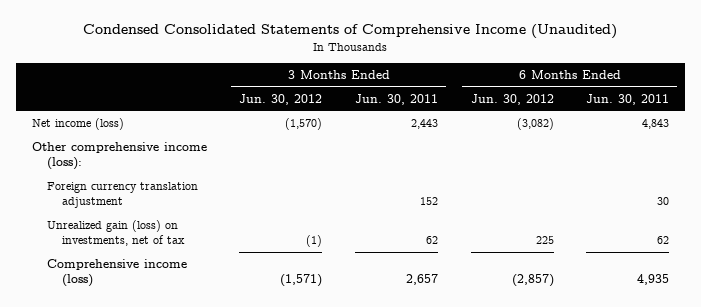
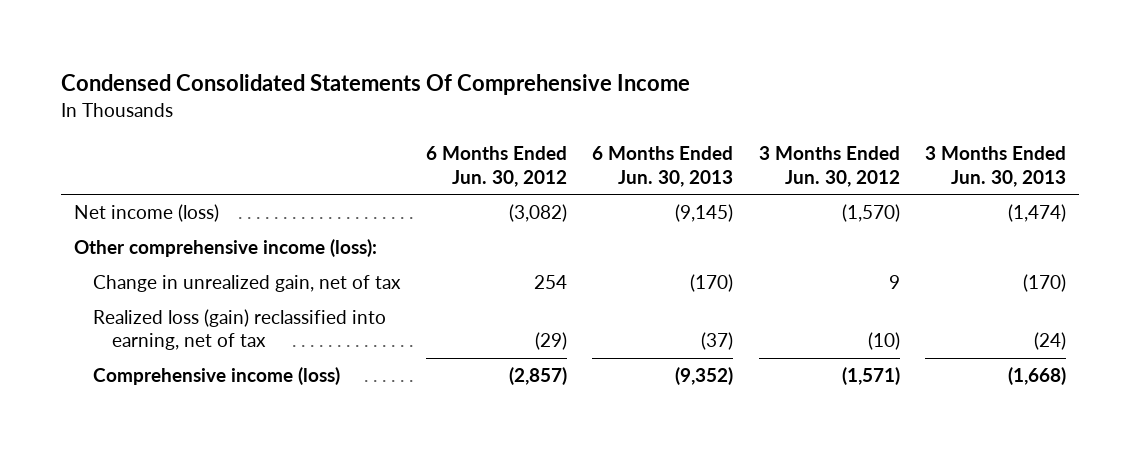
[83,24,618,40] Condensed Consolidated Statements of Comprehensive Income (Unaudited) -> [61,74,691,96] Condensed Consolidated Statements Of Comprehensive Income
[354,93,438,105] Jun. 30, 2011 -> none
[586,93,670,105] Jun. 30, 2011 -> none
none -> [592,146,734,187] 6 Months Ended Jun. 30, 2013
none -> [925,146,1067,187] 3 Months Ended Jun. 30, 2013
[46,182,198,209] Foreign currency translation adjustment -> none
[46,220,186,247] Unrealized gain (loss) on investments, net of tax -> [93,275,402,293] Change in unrealized gain, net of tax
[306,235,323,248] (1) -> [888,275,900,290] 9
[535,236,554,245] 225 -> [533,275,567,290] 254
none -> [93,309,387,351] Realized loss (gain) reclassified into earning, net of tax

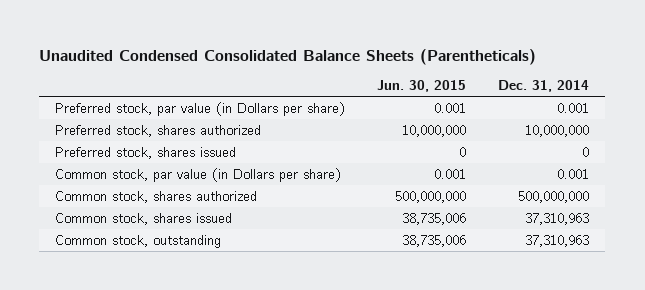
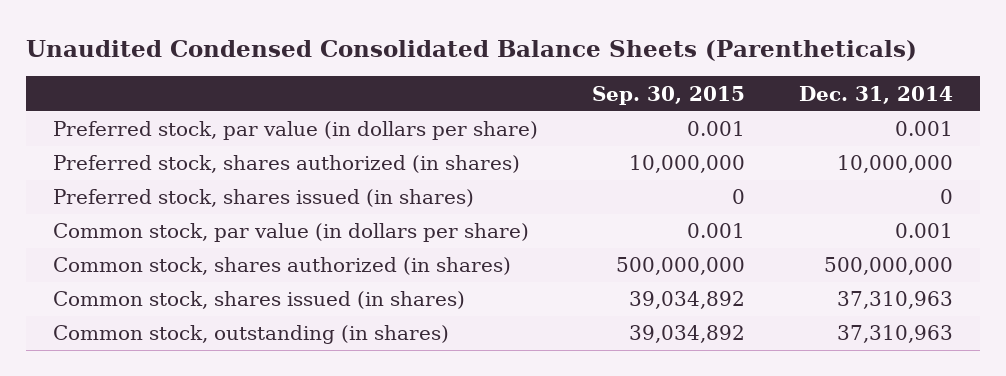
[377,80,467,93] Jun. 30, 2015 -> none
none -> [592,85,746,105] Sep. 30, 2015
[55,101,346,116] Preferred stock, par value (in Dollars per share) -> [53,121,539,141] Preferred stock, par value (in dollars per share)
[55,124,262,137] Preferred stock, shares authorized -> [53,155,521,174] Preferred stock, shares authorized (in shares)
[55,146,237,159] Preferred stock, shares issued -> [53,189,475,208] Preferred stock, shares issued (in shares)
[55,167,342,182] Common stock, par value (in Dollars per share) -> [53,223,530,243] Common stock, par value (in dollars per share)
[55,190,258,203] Common stock, shares authorized -> [53,257,512,276] Common stock, shares authorized (in shares)
[55,212,233,225] Common stock, shares issued -> [53,291,466,310] Common stock, shares issued (in shares)
[55,234,222,248] Common stock, outstanding -> [53,325,450,345] Common stock, outstanding (in shares)

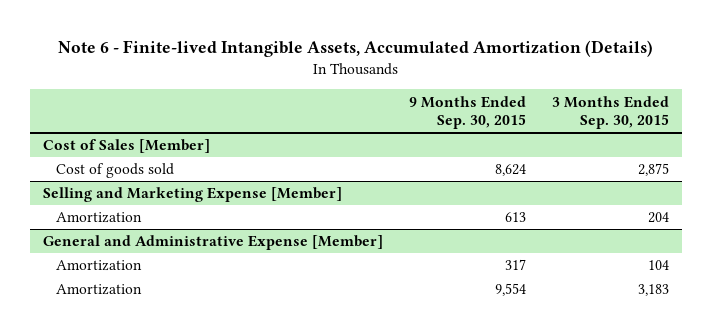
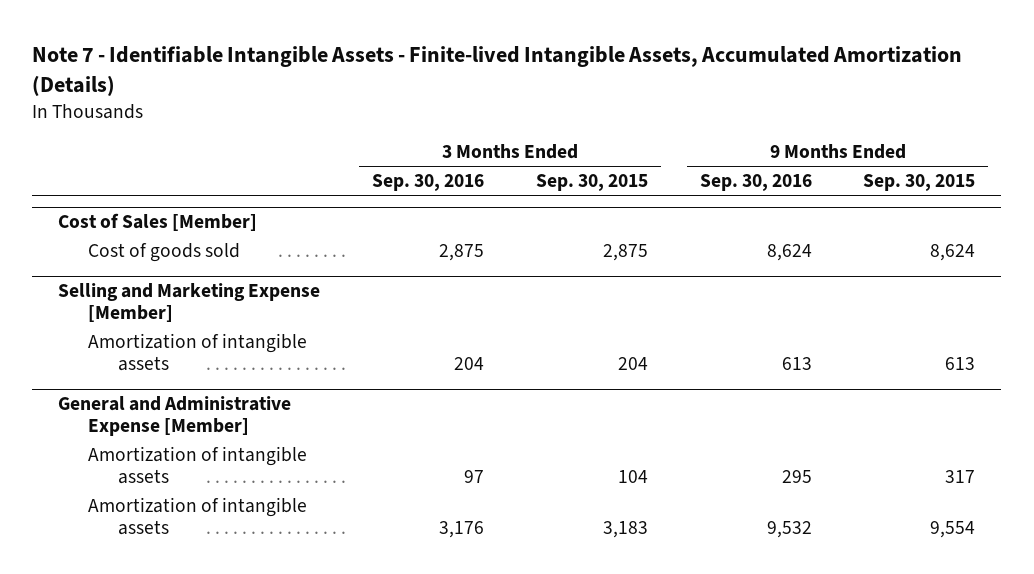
[57,40,653,58] Note 6 - Finite-lived Intangible Assets, Accumulated Amortization (Details) -> [32,46,963,97] Note 7 - Identifiable Intangible Assets - Finite-lived Intangible Assets, Accumulated Amortization (Details)
none -> [371,174,484,192] Sep. 30, 2016
none -> [699,174,812,192] Sep. 30, 2016
[55,212,142,224] Amortization -> [88,332,308,372] Amortization of intangible assets
[55,260,142,272] Amortization -> [88,445,308,485] Amortization of intangible assets
[55,284,142,296] Amortization -> [88,496,308,536] Amortization of intangible assets

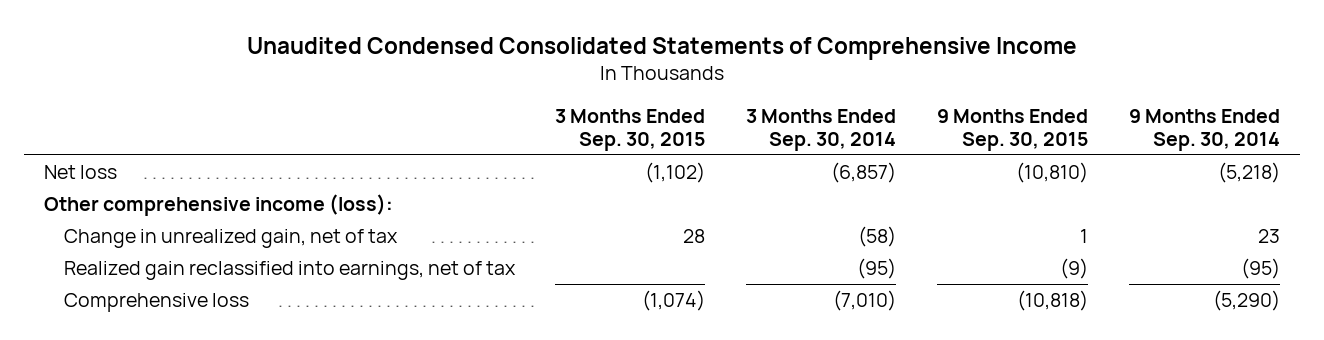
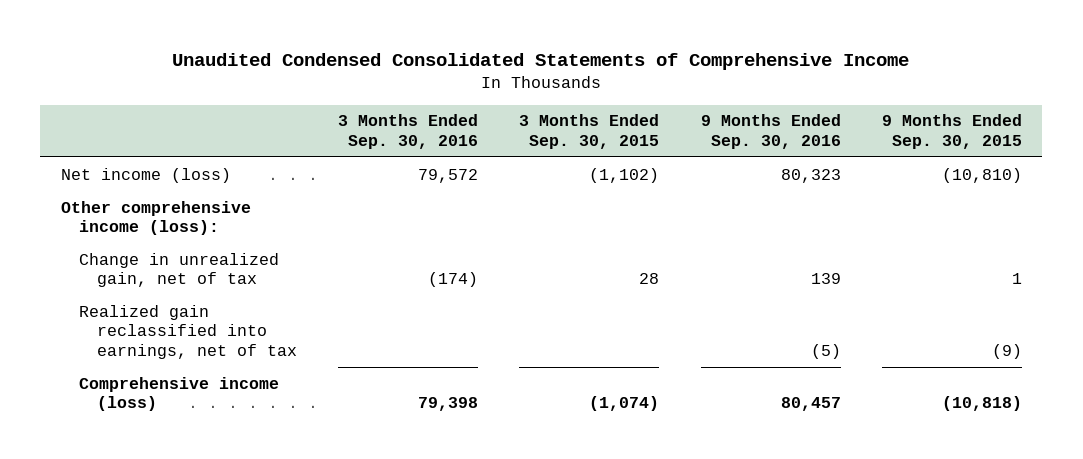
[746,109,897,151] 3 Months Ended Sep. 30, 2014 -> none
[1128,109,1280,151] 9 Months Ended Sep. 30, 2014 -> none
none -> [338,114,479,149] 3 Months Ended Sep. 30, 2016
none -> [700,114,841,149] 9 Months Ended Sep. 30, 2016
[44,165,118,180] Net loss -> [60,167,231,183] Net income (loss)
[63,293,249,313] Comprehensive loss -> [79,376,280,412] Comprehensive income (loss)

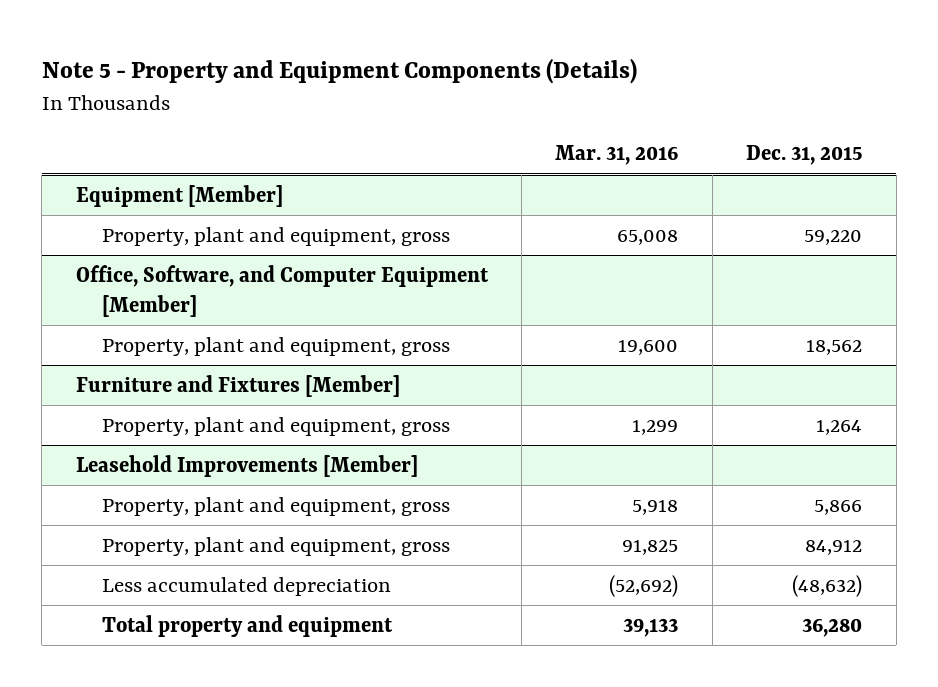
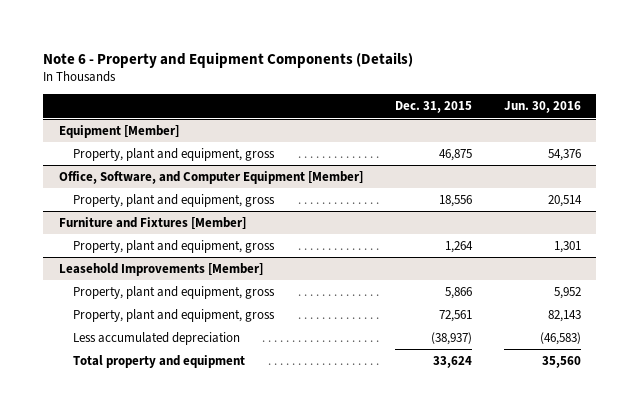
[41,58,637,85] Note 5 - Property and Equipment Components (Details) -> [43,51,414,68] Note 6 - Property and Equipment Components (Details)
[555,145,679,166] Mar. 31, 2016 -> none
none -> [503,101,581,114] Jun. 30, 2016
[804,229,863,245] 59,220 -> [438,148,472,161] 46,875
[806,339,863,355] 18,562 -> [438,194,472,207] 18,556
[805,539,863,555] 84,912 -> [438,309,472,322] 72,561
[792,574,863,597] (48,632) -> [430,331,472,345] (38,937)
[802,617,863,637] 36,280 -> [432,355,472,368] 33,624

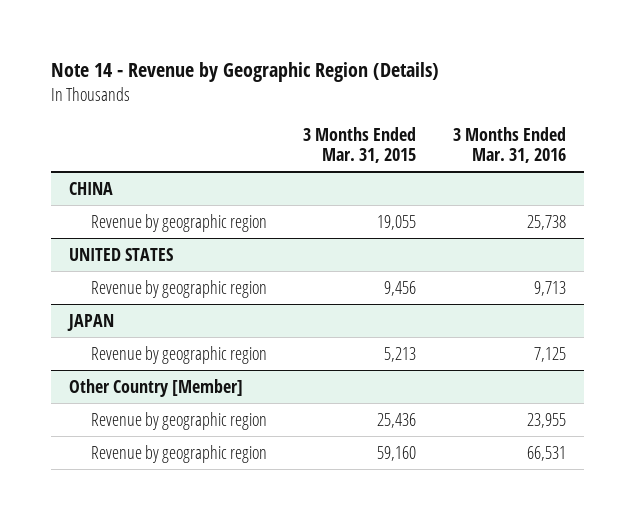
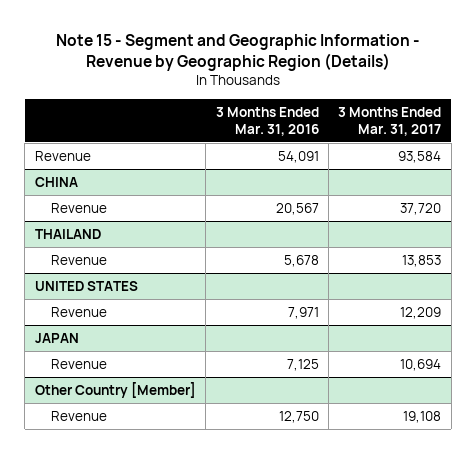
[50,62,439,83] Note 14 - Revenue by Geographic Region (Details) -> [56,34,421,72] Note 15 - Segment and Geographic Information - Revenue by Geographic Region (Details)
[303,126,417,163] 3 Months Ended Mar. 31, 2015 -> none
none -> [338,106,442,136] 3 Months Ended Mar. 31, 2017
none -> [34,150,91,161] Revenue
[90,213,267,232] Revenue by geographic region -> [51,202,108,213] Revenue
[526,214,566,230] 25,738 -> [275,202,319,215] 20,567
none -> [34,228,101,239] THAILAND
none -> [51,254,108,265] Revenue
[90,279,267,298] Revenue by geographic region -> [51,306,108,317] Revenue
[533,280,566,296] 9,713 -> [287,306,319,319] 7,971
[90,345,267,364] Revenue by geographic region -> [51,358,108,369] Revenue
[90,444,267,463] Revenue by geographic region -> none
[90,411,267,430] Revenue by geographic region -> [51,410,108,421] Revenue
[526,412,566,428] 23,955 -> [278,410,319,423] 12,750

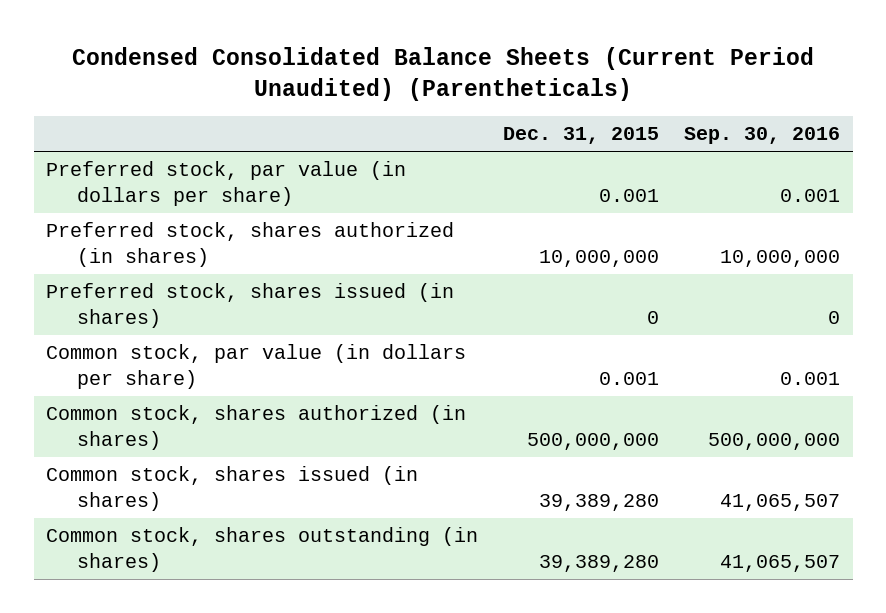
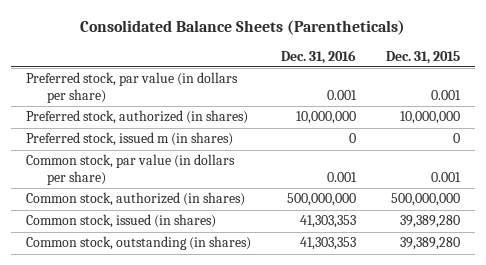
[72,46,815,101] Condensed Consolidated Balance Sheets (Current Period Unaudited) (Parentheticals) -> [79,19,405,35] Consolidated Balance Sheets (Parentheticals)
[684,127,841,145] Sep. 30, 2016 -> none
none -> [280,49,356,64] Dec. 31, 2016
[46,222,455,267] Preferred stock, shares authorized (in shares) -> [25,110,248,125] Preferred stock, authorized (in shares)
[46,283,455,328] Preferred stock, shares issued (in shares) -> [25,132,233,147] Preferred stock, issued m (in shares)
[46,405,467,450] Common stock, shares authorized (in shares) -> [25,192,245,207] Common stock, authorized (in shares)
[46,466,419,511] Common stock, shares issued (in shares) -> [25,214,216,229] Common stock, issued (in shares)
[46,527,479,572] Common stock, shares outstanding (in shares) -> [25,236,251,251] Common stock, outstanding (in shares)

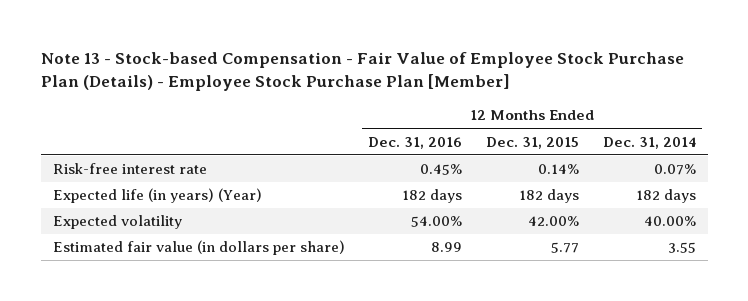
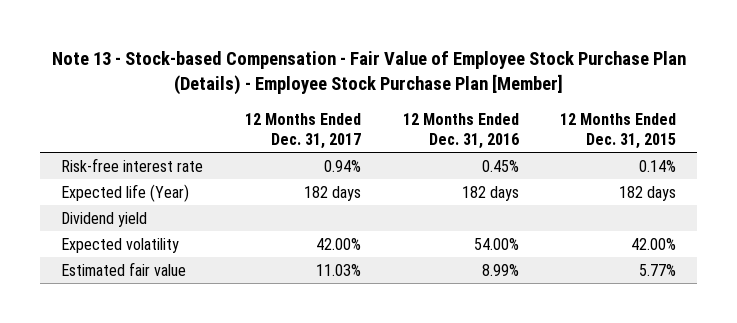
[602,136,696,149] Dec. 31, 2014 -> none
none -> [244,113,361,150] 12 Months Ended Dec. 31, 2017
[52,188,262,204] Expected life (in years) (Year) -> [60,183,189,202] Expected life (Year)
none -> [60,211,147,227] Dividend yield
[52,240,345,256] Estimated fair value (in dollars per share) -> none
none -> [60,261,186,276] Estimated fair value

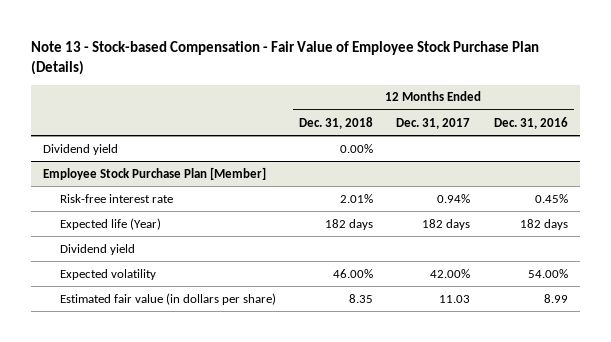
[51,51,686,96] Note 13 - Stock-based Compensation - Fair Value of Employee Stock Purchase Plan (Details) - Employee Stock Purchase Plan [Member] -> [31,40,540,75] Note 13 - Stock-based Compensation - Fair Value of Employee Stock Purchase Plan (Details)
[560,113,677,150] 12 Months Ended Dec. 31, 2015 -> none
none -> [299,116,374,129] Dec. 31, 2018
none -> [43,143,119,155] Dividend yield
none -> [43,166,267,180] Employee Stock Purchase Plan [Member]
[60,261,186,276] Estimated fair value -> none
none -> [59,292,276,305] Estimated fair value (in dollars per share)

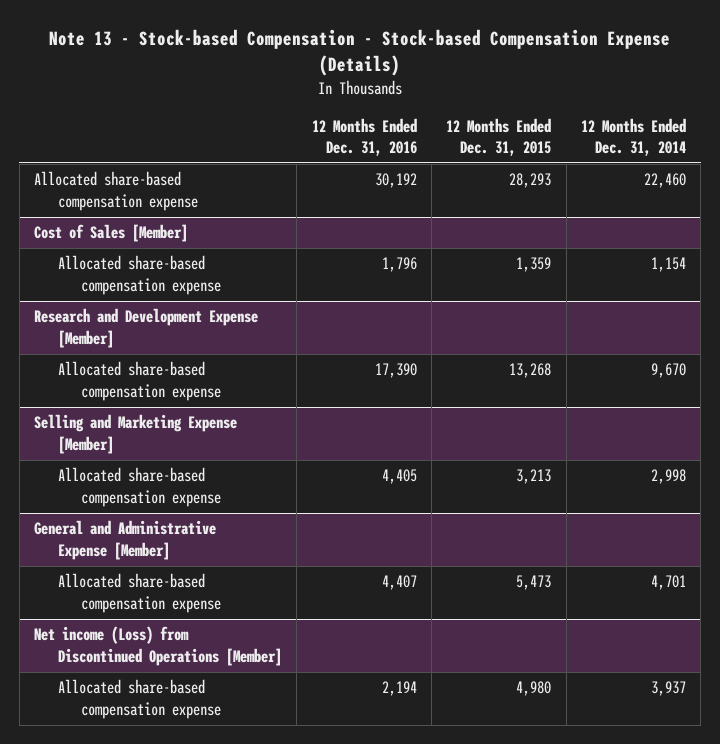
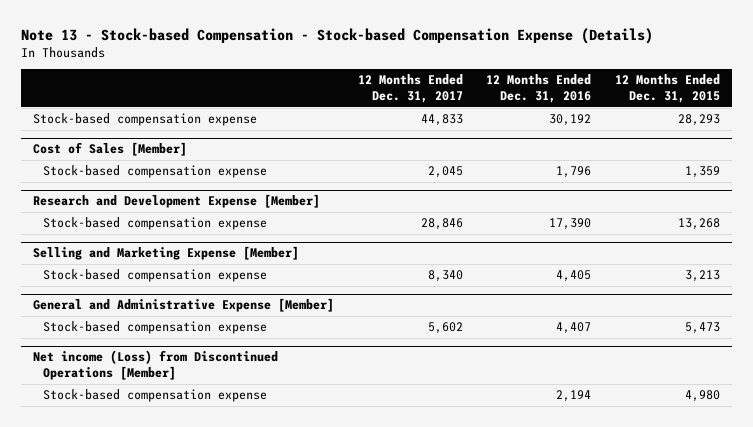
[581,117,687,157] 12 Months Ended Dec. 31, 2014 -> none
none -> [357,74,463,104] 12 Months Ended Dec. 31, 2017
[34,171,198,211] Allocated share-based compensation expense -> [32,113,257,127] Stock-based compensation expense
[57,255,222,295] Allocated share-based compensation expense -> [43,165,268,179] Stock-based compensation expense
[57,361,222,401] Allocated share-based compensation expense -> [43,217,268,231] Stock-based compensation expense
[57,467,222,507] Allocated share-based compensation expense -> [43,269,268,283] Stock-based compensation expense
[57,573,222,613] Allocated share-based compensation expense -> [43,321,268,335] Stock-based compensation expense
[57,679,222,719] Allocated share-based compensation expense -> [43,389,268,403] Stock-based compensation expense

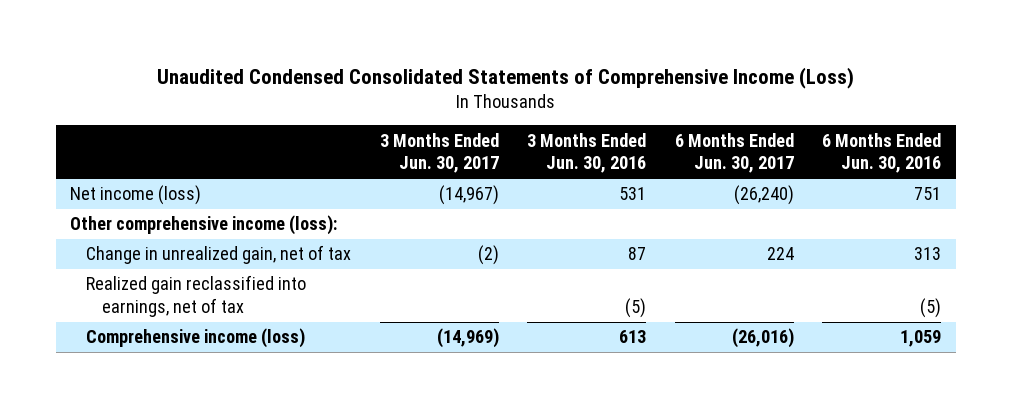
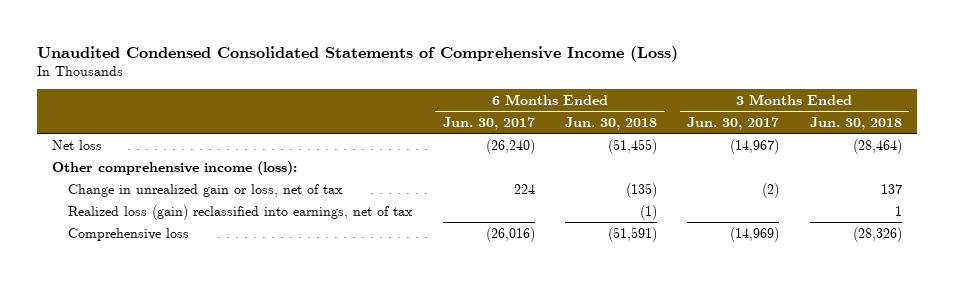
[527,132,647,174] 3 Months Ended Jun. 30, 2016 -> none
[822,132,942,174] 6 Months Ended Jun. 30, 2016 -> none
none -> [565,116,658,130] Jun. 30, 2018
none -> [809,116,902,130] Jun. 30, 2018
[70,185,202,206] Net income (loss) -> [52,139,103,150] Net loss
[86,245,352,265] Change in unrealized gain, net of tax -> [68,183,344,197] Change in unrealized gain or loss, net of tax
[86,275,307,317] Realized gain reclassified into earnings, net of tax -> [68,204,414,220] Realized loss (gain) reclassified into earnings, net of tax
[86,328,306,349] Comprehensive income (loss) -> [68,227,190,241] Comprehensive loss

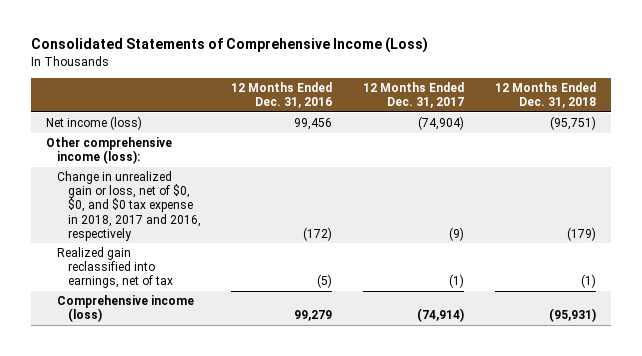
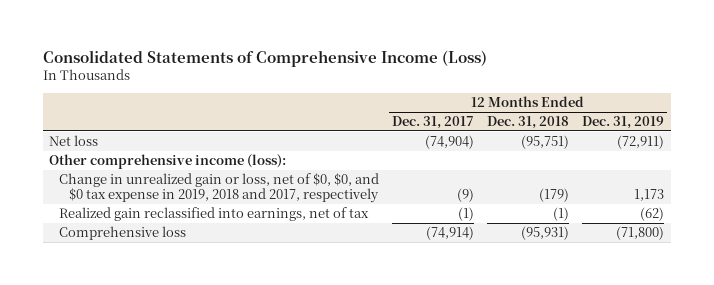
[231,82,333,109] 12 Months Ended Dec. 31, 2016 -> none
none -> [582,116,665,130] Dec. 31, 2019
[46,116,143,131] Net income (loss) -> [49,135,99,147] Net loss
[56,171,201,241] Change in unrealized gain or loss, net of $0, $0, and $0 tax expense in 2018, 2017 and 2016, respectively -> [59,173,380,204] Change in unrealized gain or loss, net of $0, $0, and $0 tax expense in 2019, 2018 and 2017, respectively
[56,295,194,323] Comprehensive income (loss) -> [59,226,187,241] Comprehensive loss

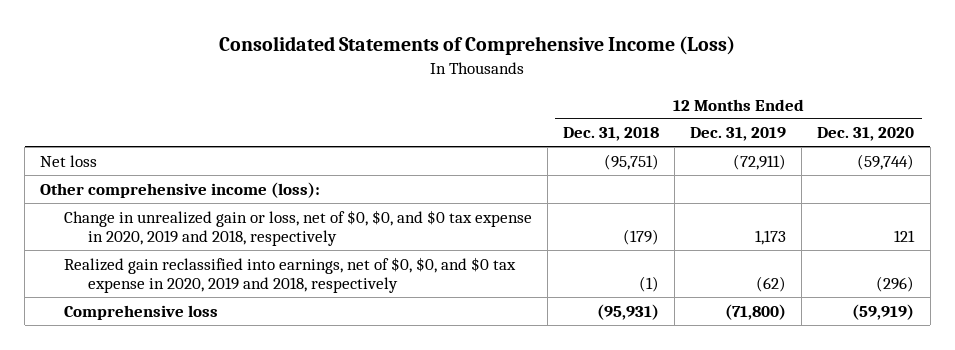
[392,116,475,130] Dec. 31, 2017 -> none
none -> [817,127,915,142] Dec. 31, 2020
[59,173,380,204] Change in unrealized gain or loss, net of $0, $0, and $0 tax expense in 2019, 2018 and 2017, respectively -> [64,209,533,247] Change in unrealized gain or loss, net of $0, $0, and $0 tax expense in 2020, 2019 and 2018, respectively
[59,207,370,222] Realized gain reclassified into earnings, net of tax -> [64,256,517,294] Realized gain reclassified into earnings, net of $0, $0, and $0 tax expense in 2020, 2019 and 2018, respectively

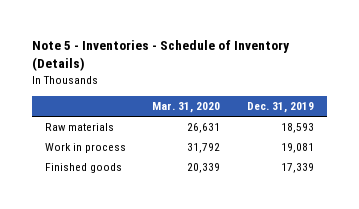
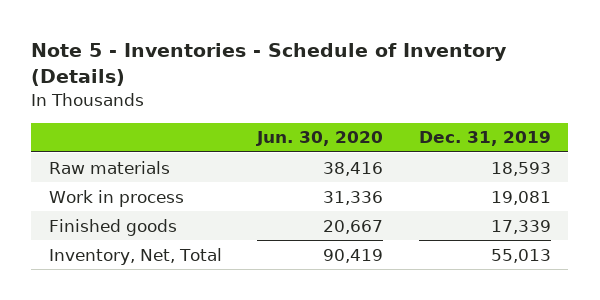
[152,102,221,114] Mar. 31, 2020 -> none
none -> [256,131,384,147] Jun. 30, 2020
none -> [49,247,223,265] Inventory, Net, Total

